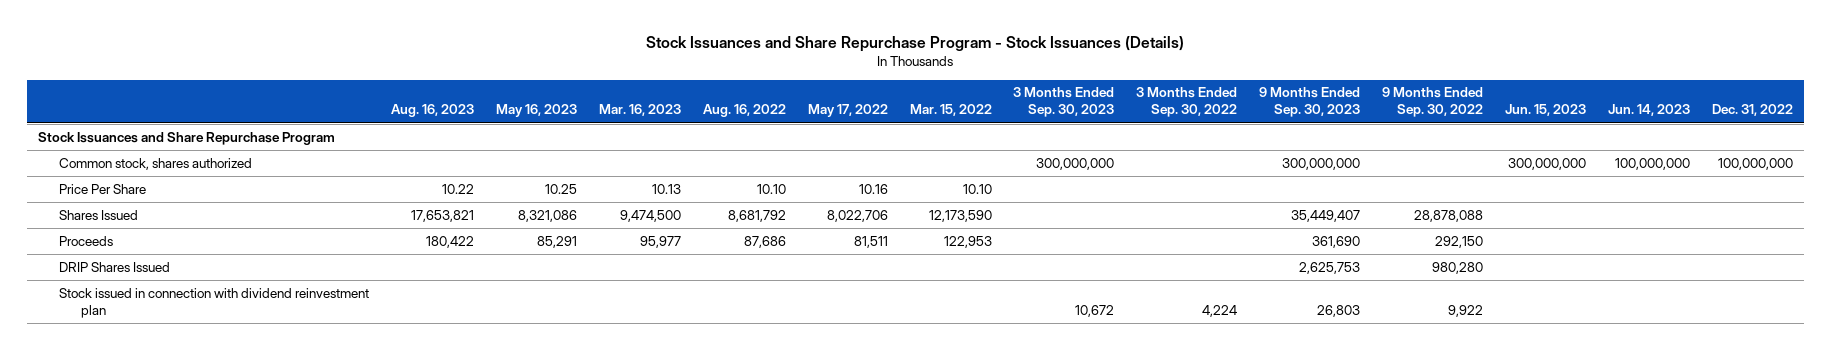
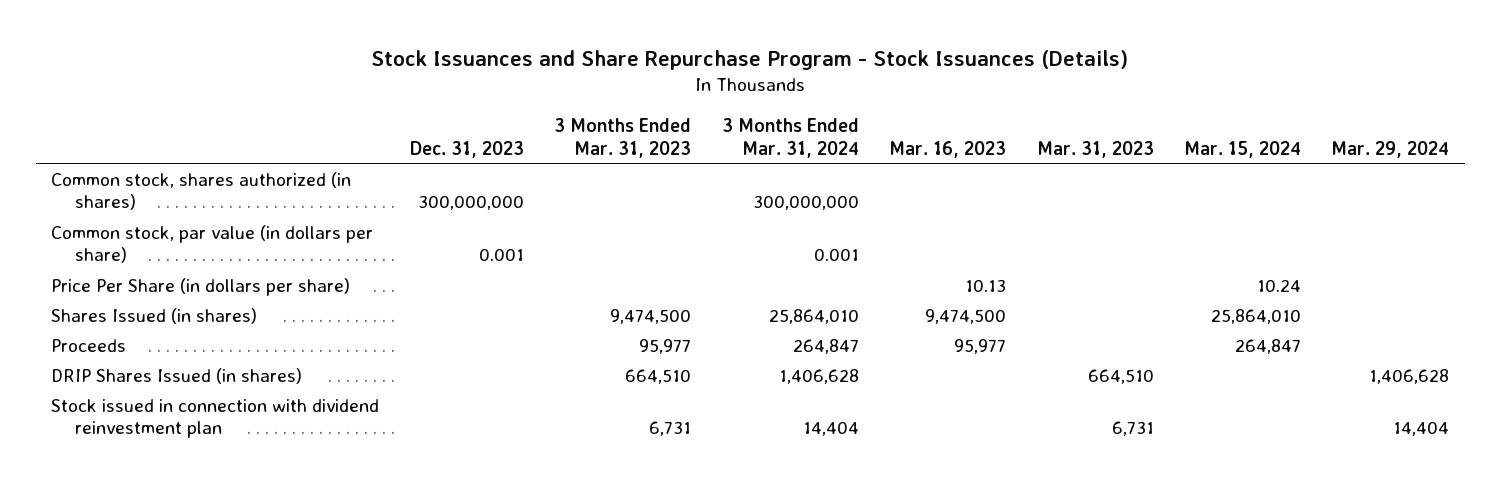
[391,104,475,118] Aug. 16, 2023 -> none
[496,104,578,118] May 16, 2023 -> none
[702,104,786,118] Aug. 16, 2022 -> none
[807,104,888,118] May 17, 2022 -> none
[909,104,992,117] Mar. 15, 2022 -> none
[1013,87,1115,118] 3 Months Ended Sep. 30, 2023 -> none
[1136,87,1238,118] 3 Months Ended Sep. 30, 2022 -> none
[1259,87,1361,118] 9 Months Ended Sep. 30, 2023 -> none
[1382,87,1484,118] 9 Months Ended Sep. 30, 2022 -> none
[1504,104,1586,117] Jun. 15, 2023 -> none
[1607,104,1690,117] Jun. 14, 2023 -> none
[1711,104,1793,117] Dec. 31, 2022 -> none
none -> [409,140,524,158] Dec. 31, 2023
none -> [554,117,692,158] 3 Months Ended Mar. 31, 2023
none -> [721,117,859,158] 3 Months Ended Mar. 31, 2024
none -> [1036,140,1154,158] Mar. 31, 2023
none -> [1183,140,1301,158] Mar. 15, 2024
none -> [1331,140,1450,158] Mar. 29, 2024
[38,131,336,145] Stock Issuances and Share Repurchase Program -> none
[59,157,253,170] Common stock, shares authorized -> [51,171,352,211] Common stock, shares authorized (in shares)
none -> [51,224,374,264] Common stock, par value (in dollars per share)
[59,183,147,194] Price Per Share -> [51,277,351,296] Price Per Share (in dollars per share)
[59,209,139,220] Shares Issued -> [51,307,258,324] Shares Issued (in shares)
[59,261,171,272] DRIP Shares Issued -> [51,367,303,384] DRIP Shares Issued (in shares)

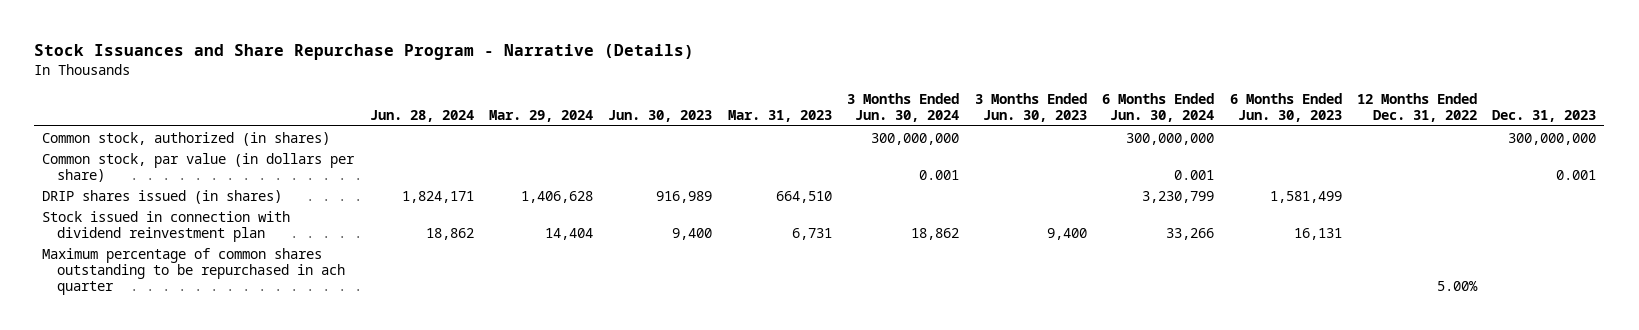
[371,49,1129,70] Stock Issuances and Share Repurchase Program - Stock Issuances (Details) -> [34,43,695,60] Stock Issuances and Share Repurchase Program - Narrative (Details)
[554,117,692,158] 3 Months Ended Mar. 31, 2023 -> none
[721,117,859,158] 3 Months Ended Mar. 31, 2024 -> none
[889,140,1007,158] Mar. 16, 2023 -> none
[1183,140,1301,158] Mar. 15, 2024 -> none
none -> [369,110,474,123] Jun. 28, 2024
none -> [608,110,713,123] Jun. 30, 2023
none -> [847,92,960,123] 3 Months Ended Jun. 30, 2024
none -> [974,92,1087,123] 3 Months Ended Jun. 30, 2023
none -> [1102,92,1215,123] 6 Months Ended Jun. 30, 2024
none -> [1229,92,1342,123] 6 Months Ended Jun. 30, 2023
none -> [1357,92,1478,123] 12 Months Ended Dec. 31, 2022
[51,171,352,211] Common stock, shares authorized (in shares) -> [42,131,331,146] Common stock, authorized (in shares)
[51,277,351,296] Price Per Share (in dollars per share) -> none
[51,307,258,324] Shares Issued (in shares) -> none
[51,338,127,352] Proceeds -> none
[51,367,303,384] DRIP Shares Issued (in shares) -> [42,189,283,204] DRIP shares issued (in shares)
none -> [42,247,346,295] Maximum percentage of common shares outstanding to be repurchased in ach quarter

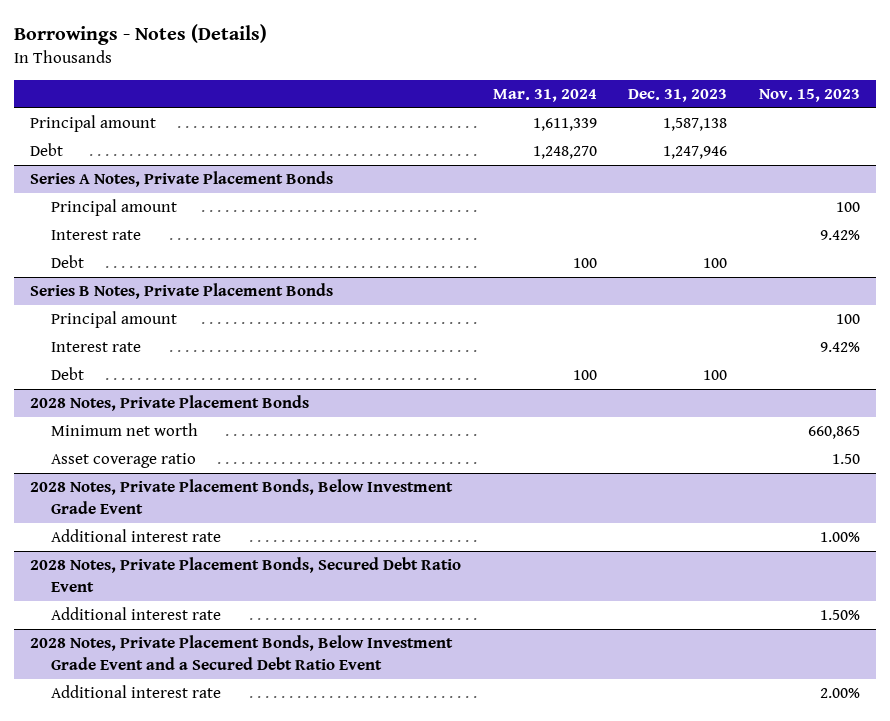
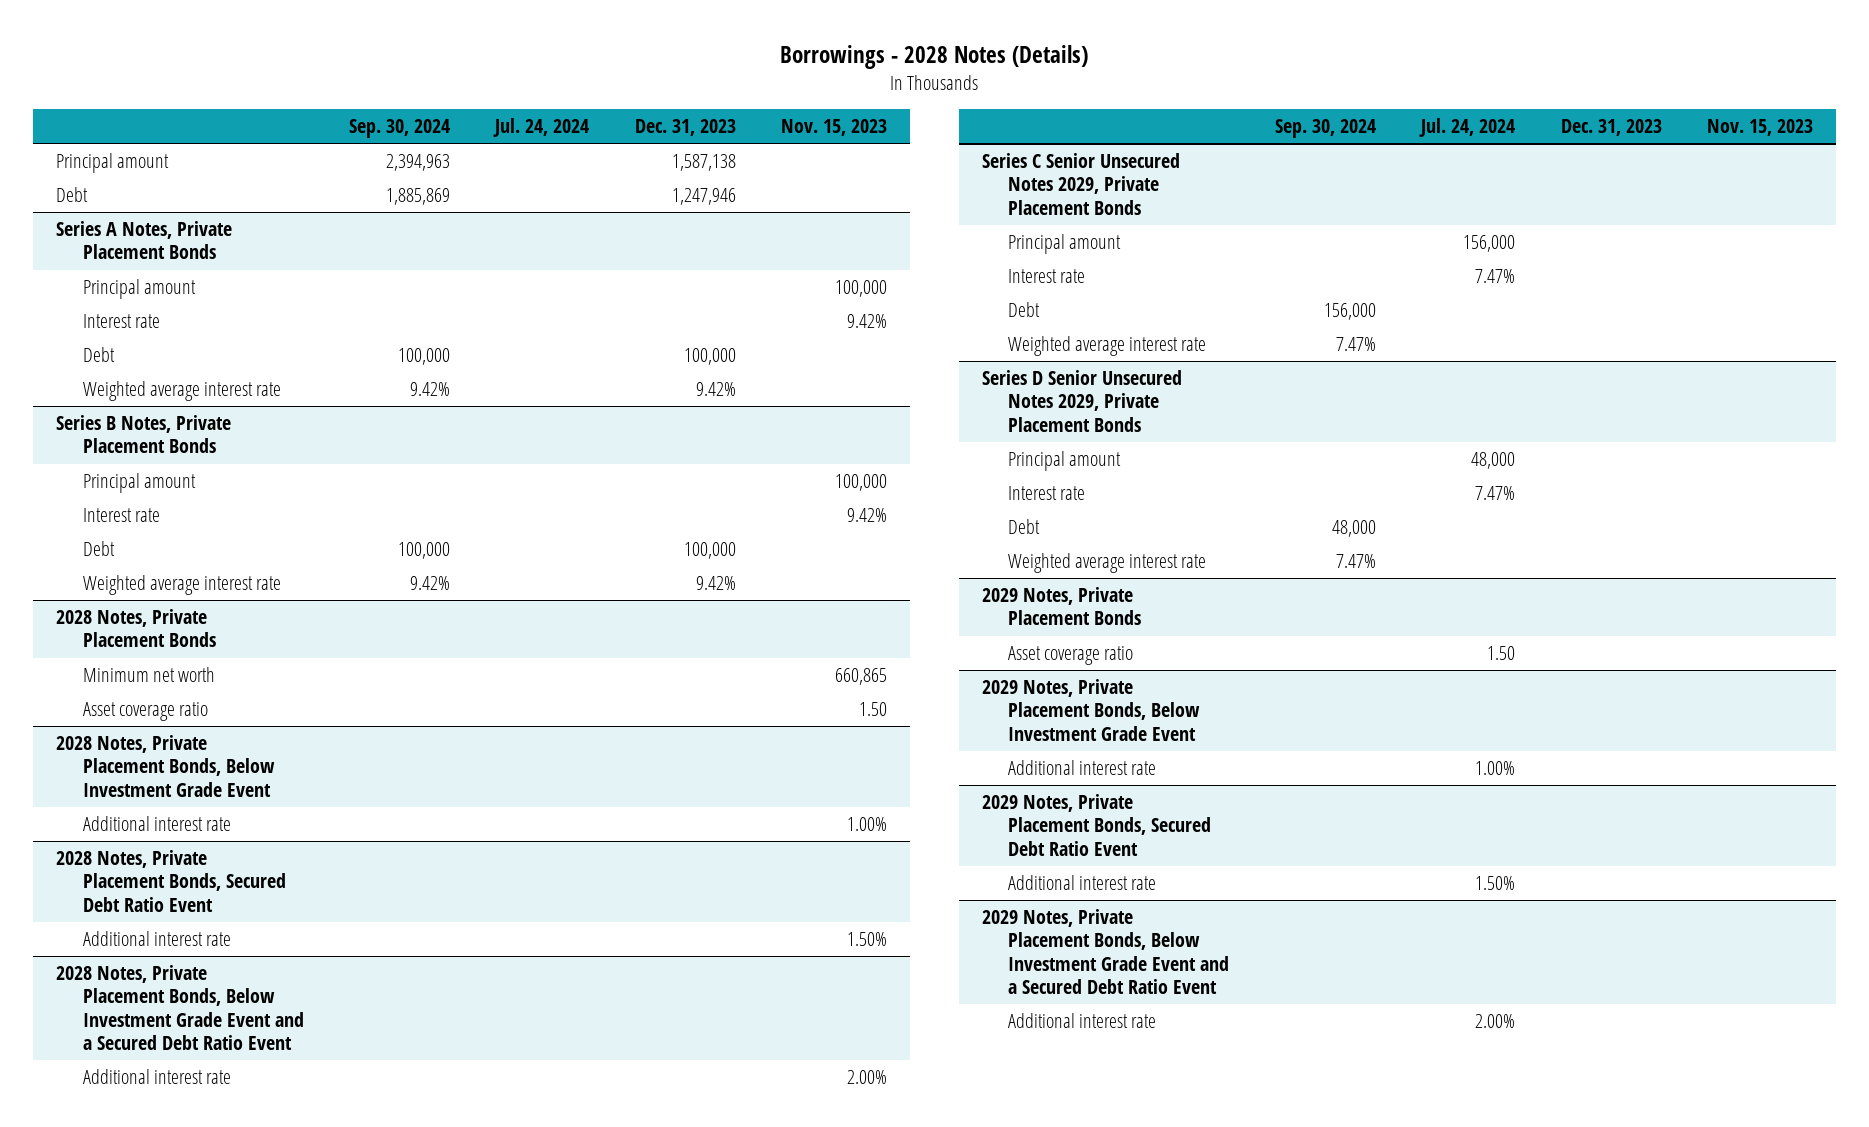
[14,24,268,46] Borrowings - Notes (Details) -> [780,45,1089,70] Borrowings - 2028 Notes (Details)
[492,89,597,103] Mar. 31, 2024 -> none
none -> [348,119,450,139] Sep. 30, 2024
none -> [493,118,590,138] Jul. 24, 2024
[836,202,861,213] 100 -> [835,280,888,298] 100,000
[703,258,728,269] 100 -> [683,348,736,366] 100,000
none -> [82,381,281,402] Weighted average interest rate
[836,314,861,325] 100 -> [835,474,888,492] 100,000
[703,370,728,381] 100 -> [683,542,736,560] 100,000
none -> [82,575,281,596] Weighted average interest rate
none -> [981,153,1180,215] Series C Senior Unsecured Notes 2029, Private Placement Bonds
none -> [1008,234,1122,255] Principal amount
none -> [1008,269,1086,284] Interest rate
none -> [1008,302,1041,318] Debt
none -> [1008,336,1207,357] Weighted average interest rate
none -> [981,370,1182,432] Series D Senior Unsecured Notes 2029, Private Placement Bonds
none -> [1008,451,1122,472] Principal amount
none -> [1008,486,1086,501] Interest rate
none -> [1008,519,1041,535] Debt
none -> [1008,553,1207,574] Weighted average interest rate
none -> [981,587,1142,626] 2029 Notes, Private Placement Bonds
none -> [1008,646,1134,666] Asset coverage ratio
none -> [981,679,1201,741] 2029 Notes, Private Placement Bonds, Below Investment Grade Event
none -> [1008,760,1157,776] Additional interest rate
none -> [981,794,1212,856] 2029 Notes, Private Placement Bonds, Secured Debt Ratio Event
none -> [1008,875,1157,891] Additional interest rate
none -> [981,909,1230,994] 2029 Notes, Private Placement Bonds, Below Investment Grade Event and a Secured Debt Ratio Event
none -> [1008,1013,1157,1029] Additional interest rate

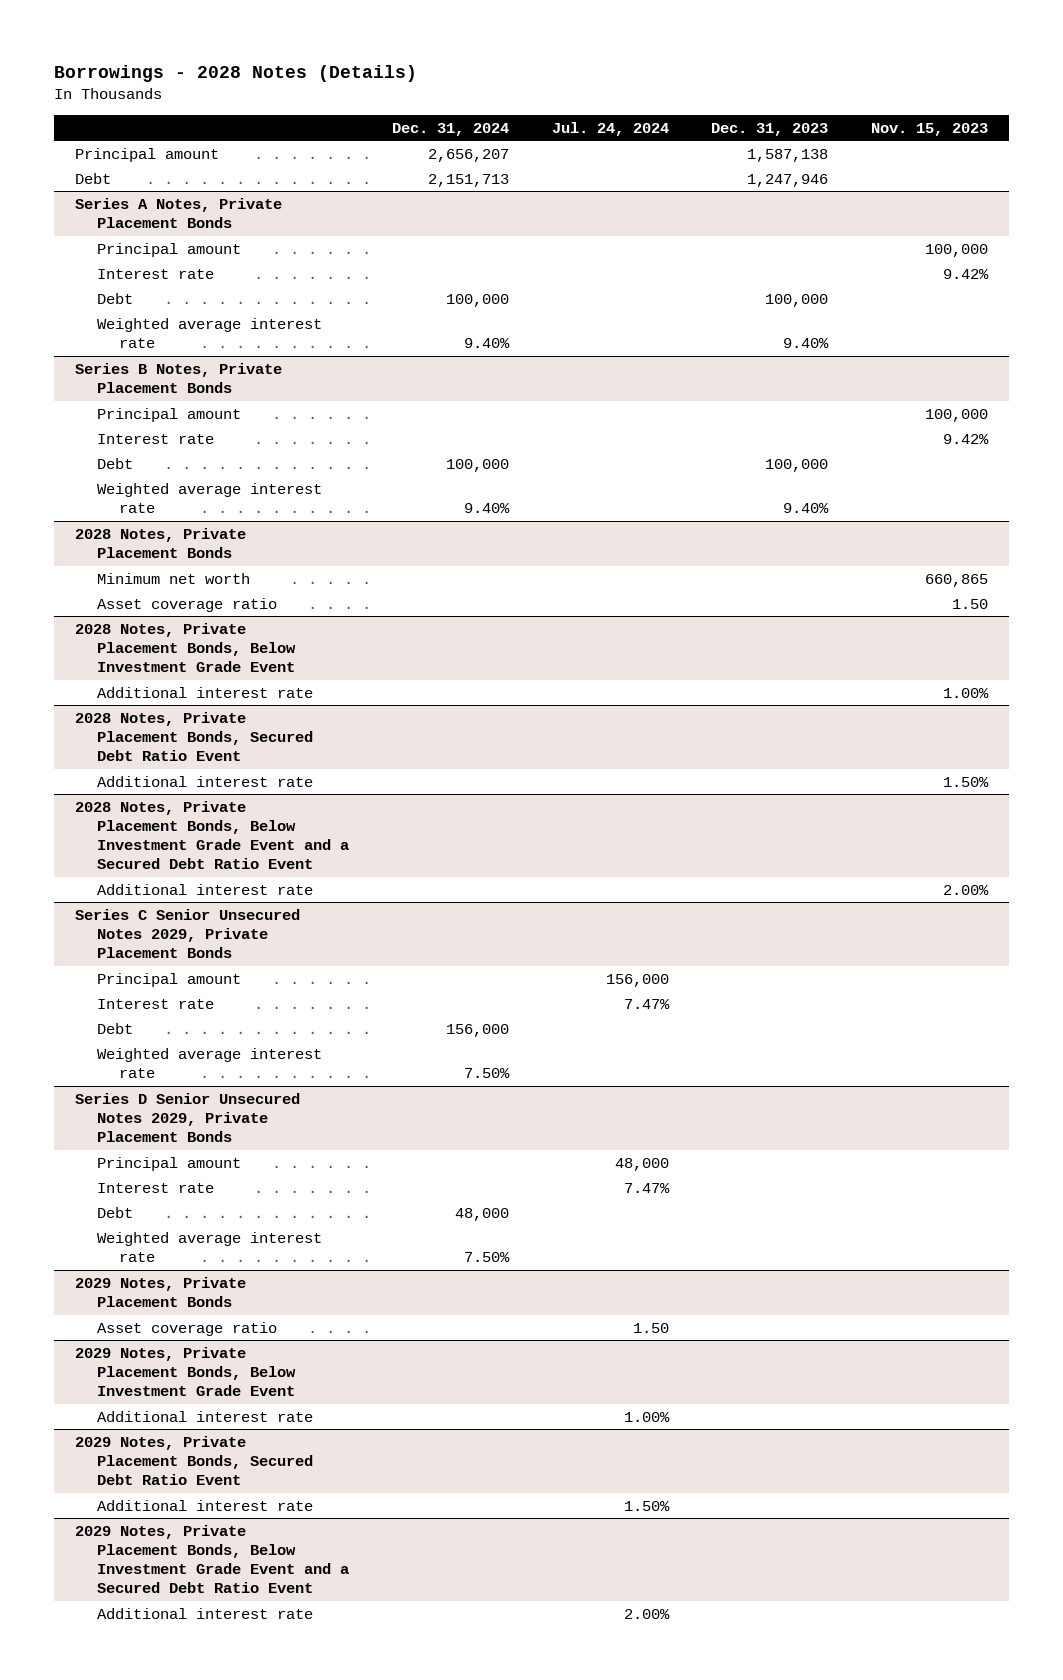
[348,119,450,139] Sep. 30, 2024 -> none
none -> [391,122,509,136] Dec. 31, 2024
[695,382,736,397] 9.42% -> [783,338,830,349] 9.40%
[695,576,736,591] 9.42% -> [783,503,830,514] 9.40%

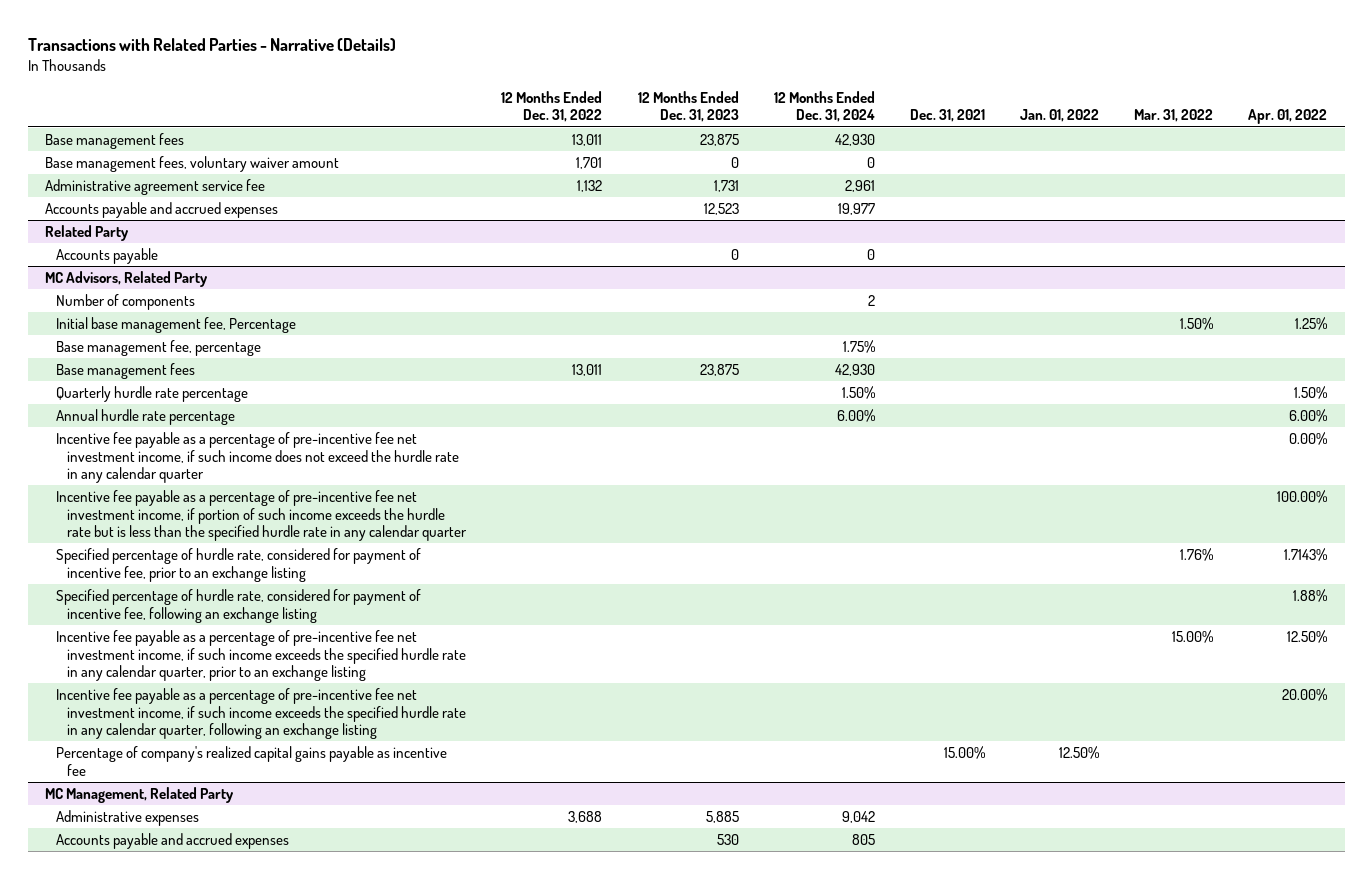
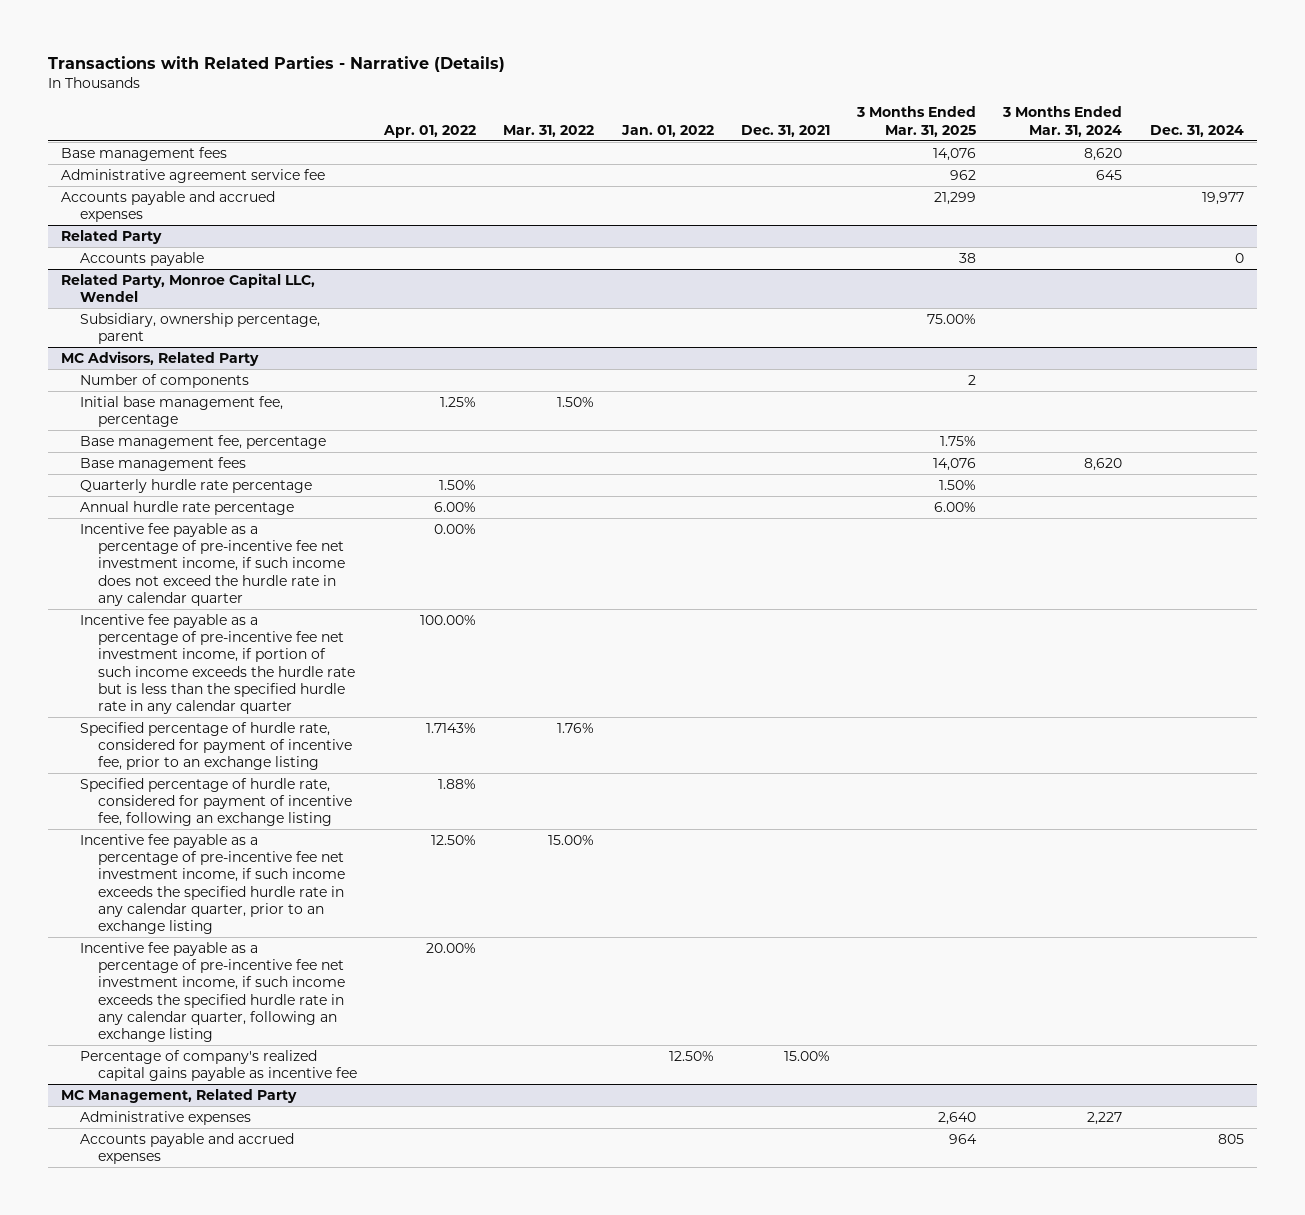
[501,90,603,123] 12 Months Ended Dec. 31, 2022 -> none
[637,90,739,123] 12 Months Ended Dec. 31, 2023 -> none
[773,90,875,123] 12 Months Ended Dec. 31, 2024 -> none
none -> [856,106,977,137] 3 Months Ended Mar. 31, 2025
none -> [1002,106,1123,137] 3 Months Ended Mar. 31, 2024
none -> [1149,124,1244,137] Dec. 31, 2024
[45,156,340,173] Base management fees, voluntary waiver amount -> none
none -> [61,272,316,302] Related Party, Monroe Capital LLC, Wendel
none -> [79,312,320,344] Subsidiary, ownership percentage, parent
[56,317,297,334] Initial base management fee, Percentage -> [79,395,283,427] Initial base management fee, percentage

